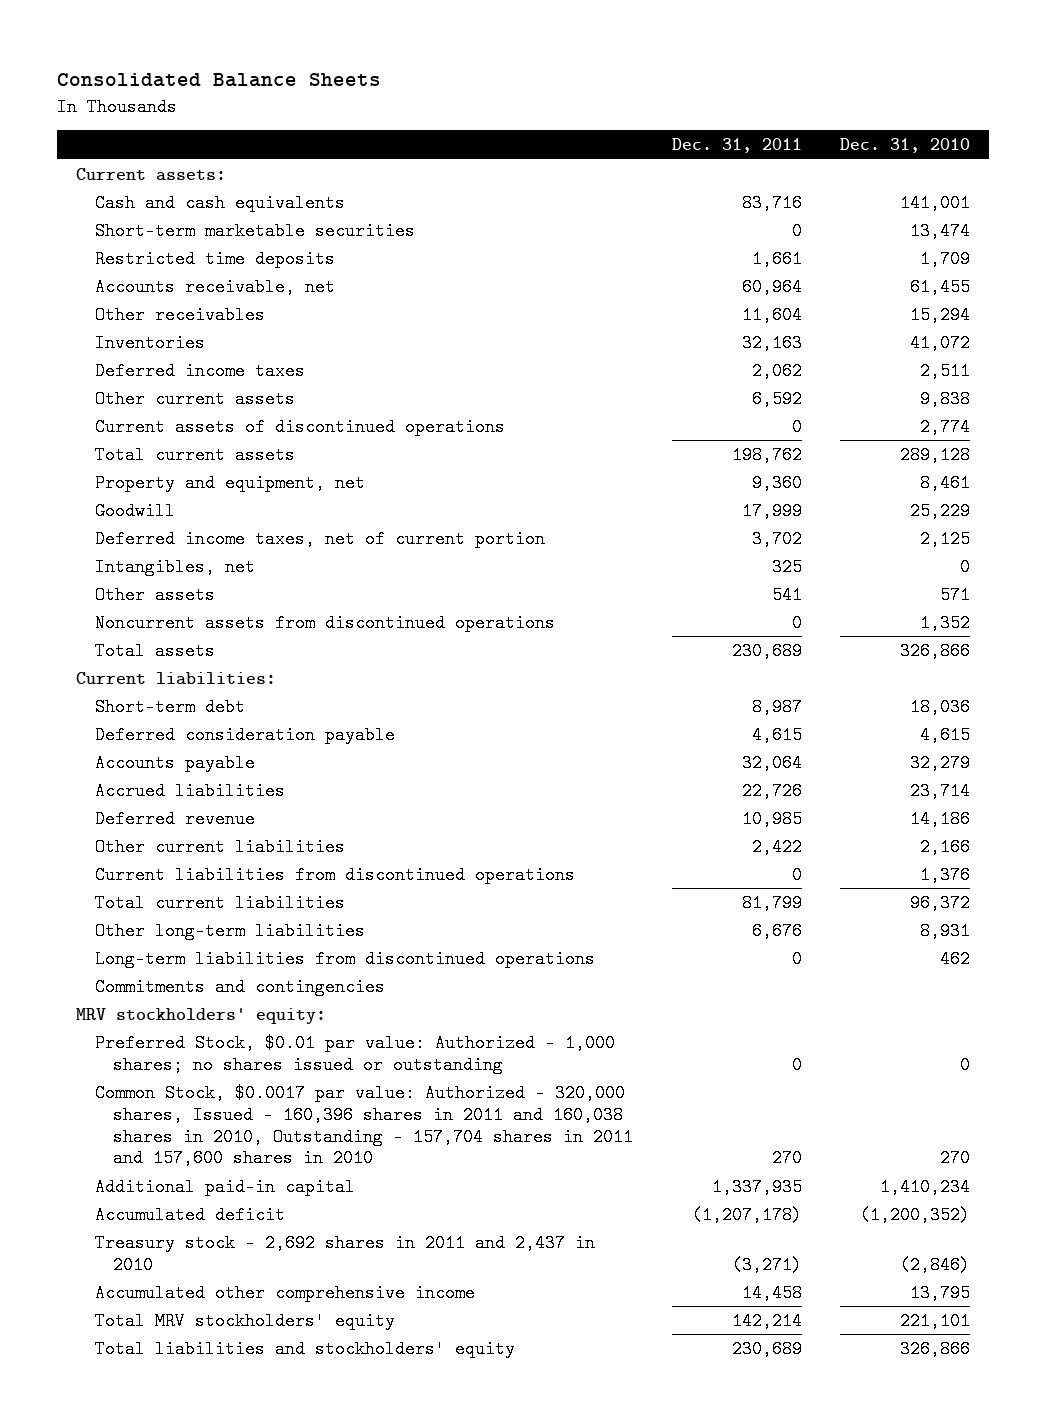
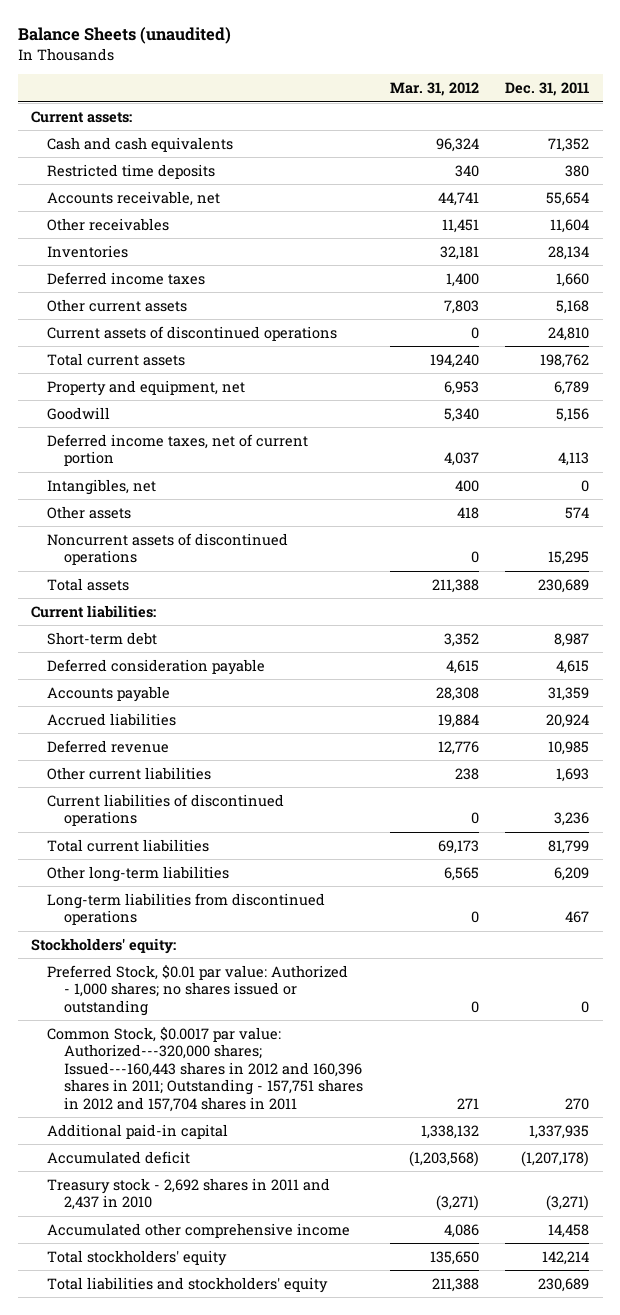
[56,73,381,88] Consolidated Balance Sheets -> [17,27,231,45] Balance Sheets (unaudited)
[839,138,970,154] Dec. 31, 2010 -> none
none -> [389,82,479,97] Mar. 31, 2012
[94,221,415,240] Short-term marketable securities -> none
[741,193,802,212] 83,716 -> [548,137,590,152] 71,352
[751,249,802,268] 1,661 -> [565,164,590,177] 380
[741,277,802,296] 60,964 -> [546,191,590,206] 55,654
[741,333,802,352] 32,163 -> [548,245,590,260] 28,134
[751,361,802,380] 2,062 -> [556,272,590,287] 1,660
[751,389,802,408] 6,592 -> [556,299,590,314] 5,168
[791,417,802,436] 0 -> [548,326,590,341] 24,810
[751,473,802,492] 9,360 -> [554,380,590,395] 6,789
[741,501,802,520] 17,999 -> [556,407,590,422] 5,156
[751,529,802,548] 3,702 -> [558,452,590,467] 4,113
[771,557,802,576] 325 -> [581,479,590,492] 0
[771,585,802,604] 541 -> [565,506,590,519] 574
[94,613,555,632] Noncurrent assets from discontinued operations -> [47,532,289,566] Noncurrent assets of discontinued operations
[791,613,802,632] 0 -> [548,551,590,566] 15,295
[741,753,802,772] 32,064 -> [548,686,590,701] 31,359
[741,781,802,800] 22,726 -> [546,713,590,728] 20,924
[751,837,802,856] 2,422 -> [556,767,590,782] 1,693
[94,865,575,884] Current liabilities from discontinued operations -> [47,793,285,827] Current liabilities of discontinued operations
[791,865,802,884] 0 -> [554,812,590,827] 3,236
[94,977,385,996] Commitments and contingencies -> none
[751,921,802,940] 6,676 -> [554,866,590,881] 6,209
[791,949,802,968] 0 -> [565,911,590,924] 467
[75,1007,326,1024] MRV stockholders' equity: -> [31,937,177,954] Stockholders' equity:
[94,1083,634,1168] Common Stock, $0.0017 par value: Authorized - 320,000 shares, Issued - 160,396 shares in 2011 and 160,038 shares in 2010, Outstanding - 157,704 shares in 2011 and 157,600 shares in 2010 -> [47,1026,363,1112] Common Stock, $0.0017 par value: Authorized---320,000 shares; Issued---160,443 shares in 2012 and 160,396 shares in 2011; Outstanding - 157,751 shares in 2012 and 157,704 shares in 2011
[94,1311,395,1330] Total MRV stockholders' equity -> [47,1249,228,1266] Total stockholders' equity

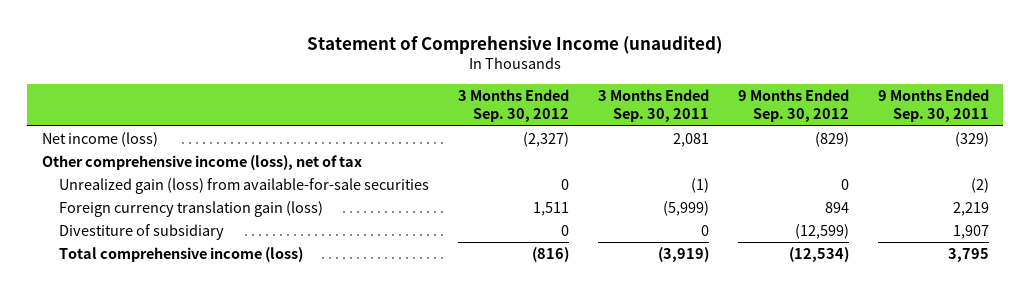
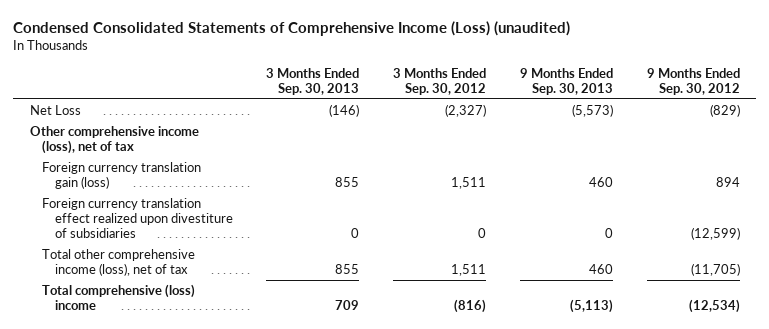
[307,35,723,54] Statement of Comprehensive Income (unaudited) -> [12,20,570,36] Condensed Consolidated Statements of Comprehensive Income (Loss) (unaudited)
[598,89,710,123] 3 Months Ended Sep. 30, 2011 -> none
[877,89,989,123] 9 Months Ended Sep. 30, 2011 -> none
none -> [266,67,360,95] 3 Months Ended Sep. 30, 2013
none -> [519,67,613,95] 9 Months Ended Sep. 30, 2013
[41,132,158,148] Net income (loss) -> [29,105,81,116] Net Loss
[59,178,430,195] Unrealized gain (loss) from available-for-sale securities -> none
[59,224,225,241] Divestiture of subsidiary -> [42,198,233,239] Foreign currency translation effect realized upon divestiture of subsidiaries
none -> [42,249,196,277] Total other comprehensive income (loss), net of tax
[59,247,304,263] Total comprehensive income (loss) -> [42,284,196,311] Total comprehensive (loss) income

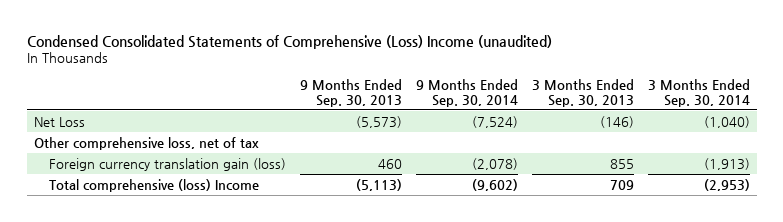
[12,20,570,36] Condensed Consolidated Statements of Comprehensive Income (Loss) (unaudited) -> [26,34,552,49] Condensed Consolidated Statements of Comprehensive (Loss) Income (unaudited)
[393,67,487,95] 3 Months Ended Sep. 30, 2012 -> none
[646,67,740,95] 9 Months Ended Sep. 30, 2012 -> none
none -> [415,79,518,107] 9 Months Ended Sep. 30, 2014
none -> [647,79,750,107] 3 Months Ended Sep. 30, 2014
[29,126,199,155] Other comprehensive income (loss), net of tax -> [33,136,259,150] Other comprehensive loss, net of tax
[42,198,233,239] Foreign currency translation effect realized upon divestiture of subsidiaries -> none
[42,249,196,277] Total other comprehensive income (loss), net of tax -> none
[42,284,196,311] Total comprehensive (loss) income -> [49,178,260,192] Total comprehensive (loss) Income

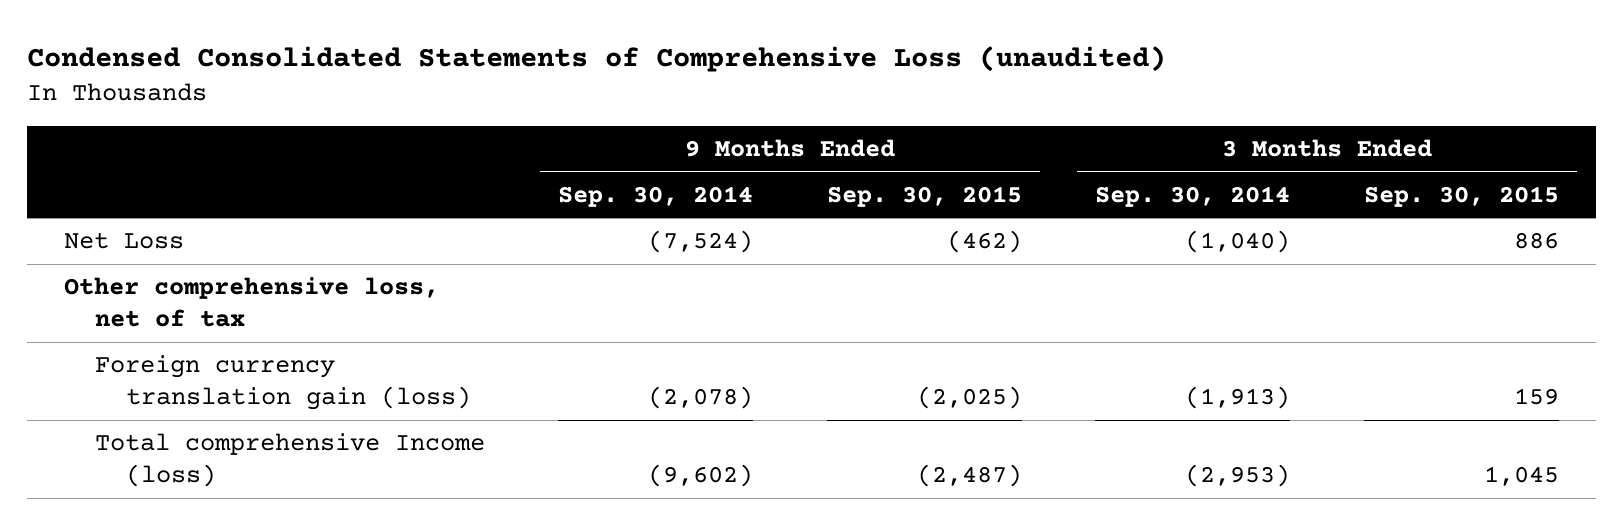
[26,34,552,49] Condensed Consolidated Statements of Comprehensive (Loss) Income (unaudited) -> [27,46,1167,73] Condensed Consolidated Statements of Comprehensive Loss (unaudited)
[300,79,403,107] 9 Months Ended Sep. 30, 2013 -> none
[531,79,634,107] 3 Months Ended Sep. 30, 2013 -> none
none -> [826,185,1022,207] Sep. 30, 2015
none -> [1363,185,1559,207] Sep. 30, 2015
[49,178,260,192] Total comprehensive (loss) Income -> [94,433,485,487] Total comprehensive Income (loss)

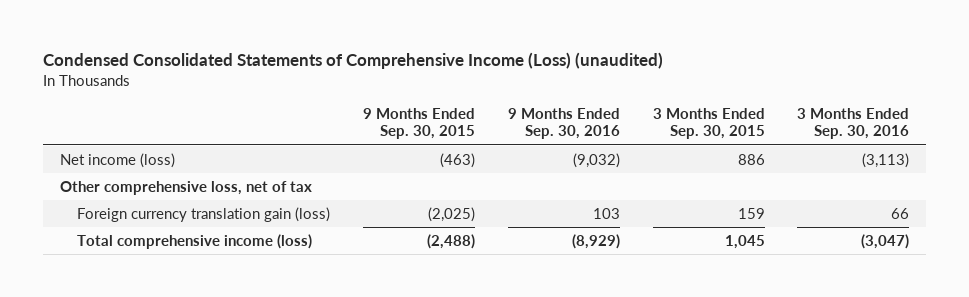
[27,46,1167,73] Condensed Consolidated Statements of Comprehensive Loss (unaudited) -> [43,52,664,70] Condensed Consolidated Statements of Comprehensive Income (Loss) (unaudited)
[558,185,754,207] Sep. 30, 2014 -> none
[1095,185,1291,207] Sep. 30, 2014 -> none
none -> [507,108,620,140] 9 Months Ended Sep. 30, 2016
none -> [797,108,910,140] 3 Months Ended Sep. 30, 2016
[63,232,184,250] Net Loss -> [59,152,175,168] Net income (loss)
[946,230,1022,254] (462) -> [439,152,475,168] (463)
[94,433,485,487] Total comprehensive Income (loss) -> [76,233,312,249] Total comprehensive income (loss)
[916,463,1022,487] (2,487) -> [426,233,475,249] (2,488)

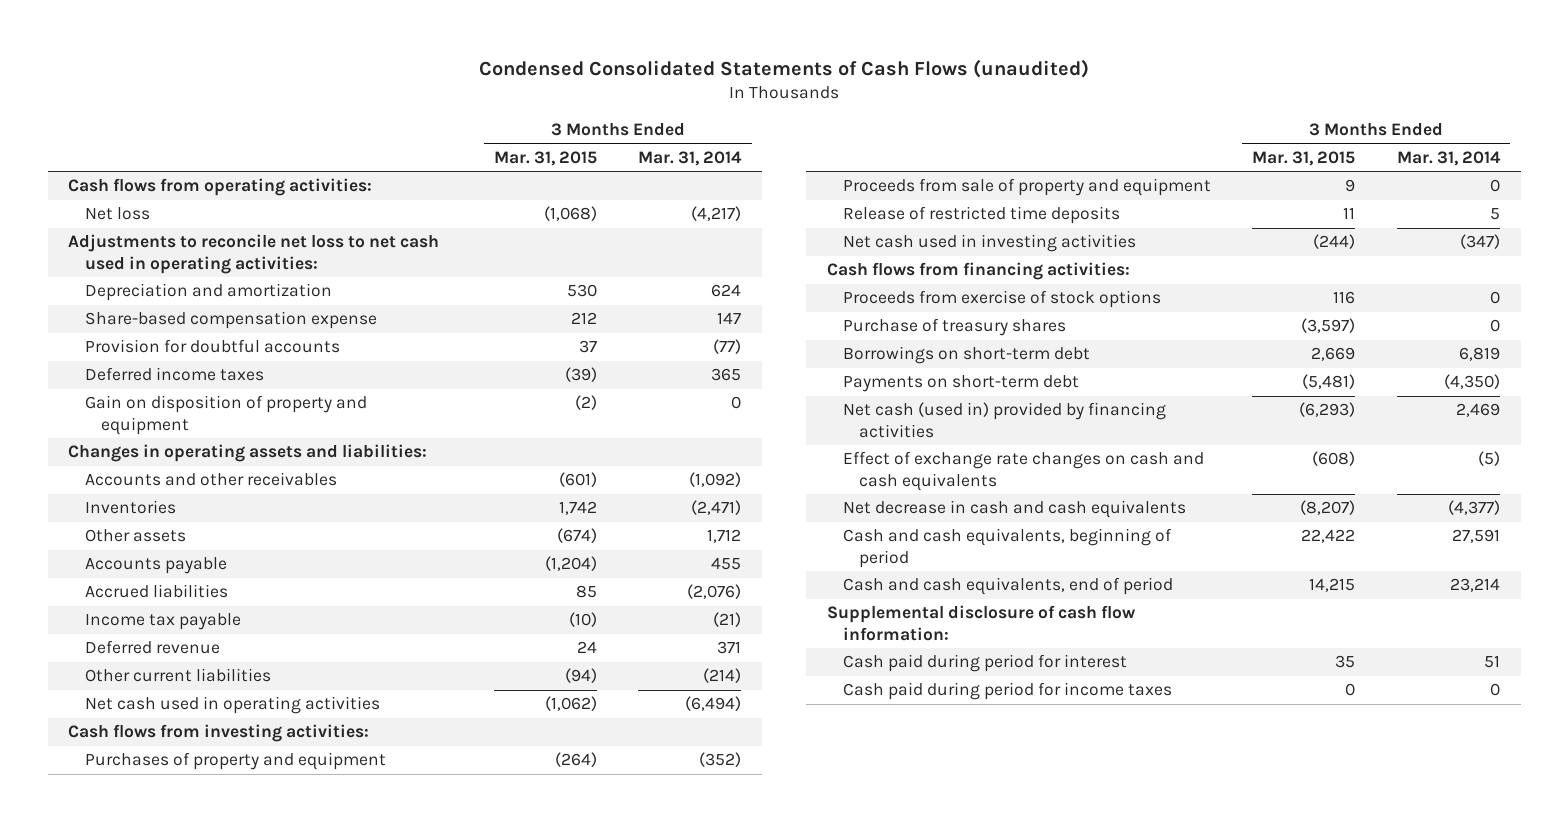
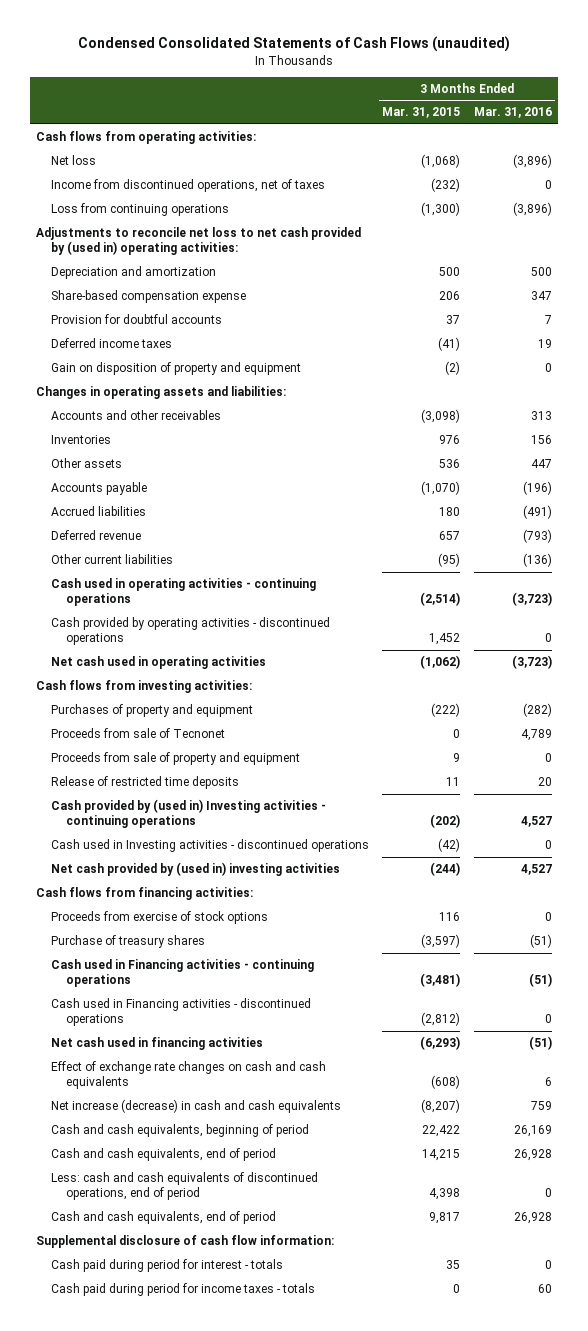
[638,150,743,166] Mar. 31, 2014 -> none
none -> [473,107,552,119] Mar. 31, 2016
none -> [51,179,326,193] Income from discontinued operations, net of taxes
none -> [51,203,230,217] Loss from continuing operations
[68,234,440,274] Adjustments to reconcile net loss to net cash used in operating activities: -> [36,227,362,256] Adjustments to reconcile net loss to net cash provided by (used in) operating activities:
[567,284,598,298] 530 -> [439,267,461,277] 500
[571,312,598,325] 212 -> [439,291,461,301] 206
[565,367,598,383] (39) -> [438,337,461,352] (41)
[84,613,241,631] Income tax payable -> none
[559,472,598,488] (601) -> [421,409,461,424] (3,098)
[559,501,598,516] 1,742 -> [439,435,461,445] 976
[557,528,598,544] (674) -> [439,459,461,469] 536
[545,556,598,572] (1,204) -> [421,481,461,496] (1,070)
[576,585,598,599] 85 -> [439,507,461,517] 180
[577,641,598,654] 24 -> [439,531,461,541] 657
[565,668,598,684] (94) -> [438,553,461,568] (95)
none -> [51,578,317,607] Cash used in operating activities - continuing operations
none -> [51,617,331,646] Cash provided by operating activities - discontinued operations
[555,752,598,768] (264) -> [431,703,461,718] (222)
none -> [51,728,226,739] Proceeds from sale of Tecnonet
none -> [51,799,327,829] Cash provided by (used in) Investing activities - continuing operations
none -> [51,839,370,853] Cash used in Investing activities - discontinued operations
[842,234,1136,253] Net cash used in investing activities -> [51,862,341,877] Net cash provided by (used in) investing activities
[842,346,1090,365] Borrowings on short-term debt -> none
[842,375,1079,393] Payments on short-term debt -> none
none -> [51,959,315,988] Cash used in Financing activities - continuing operations
none -> [51,998,312,1027] Cash used in Financing activities - discontinued operations
[842,402,1166,438] Net cash (used in) provided by financing activities -> [51,1037,264,1051] Net cash used in financing activities
[842,500,1186,519] Net decrease in cash and cash equivalents -> [51,1099,342,1114] Net increase (decrease) in cash and cash equivalents
none -> [51,1172,319,1201] Less: cash and cash equivalents of discontinued operations, end of period
none -> [51,1211,277,1225] Cash and cash equivalents, end of period
[842,654,1127,673] Cash paid during period for interest -> [51,1259,284,1273] Cash paid during period for interest - totals
[842,682,1172,701] Cash paid during period for income taxes -> [51,1283,316,1297] Cash paid during period for income taxes - totals

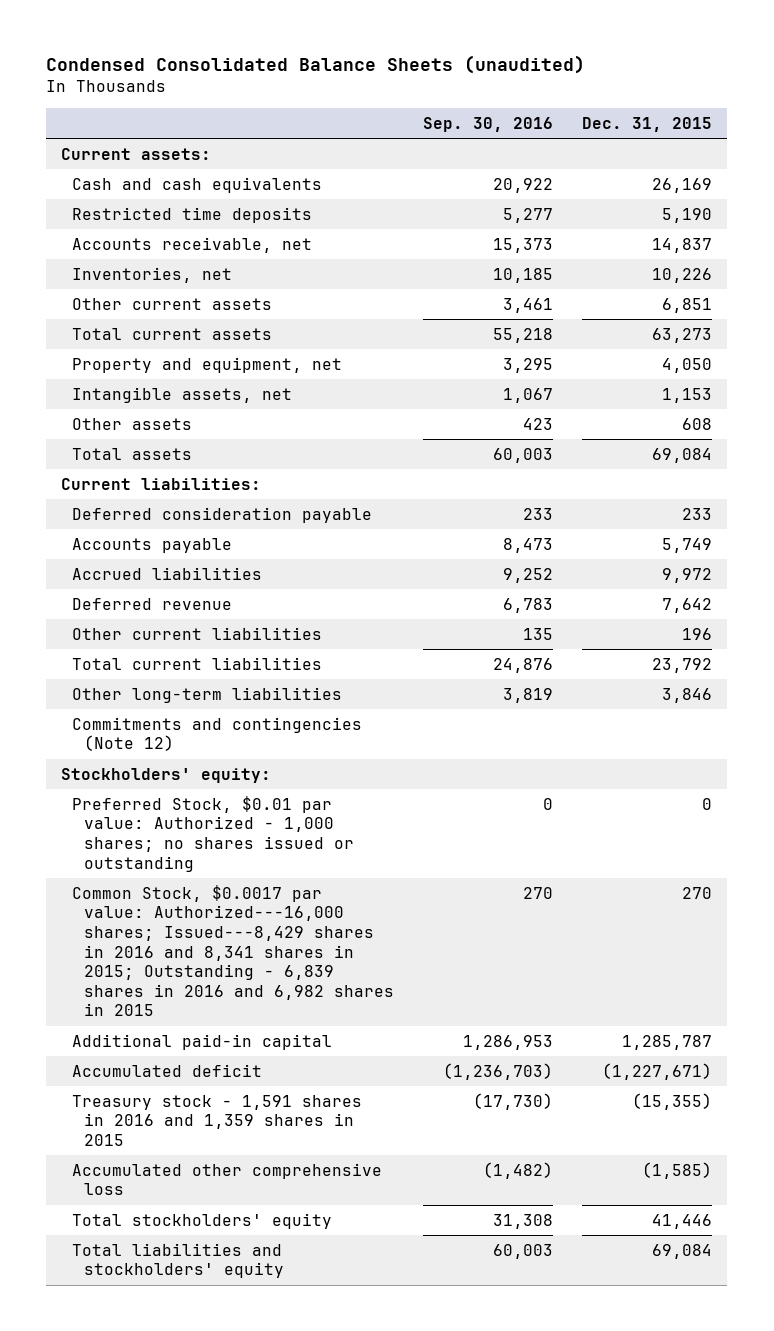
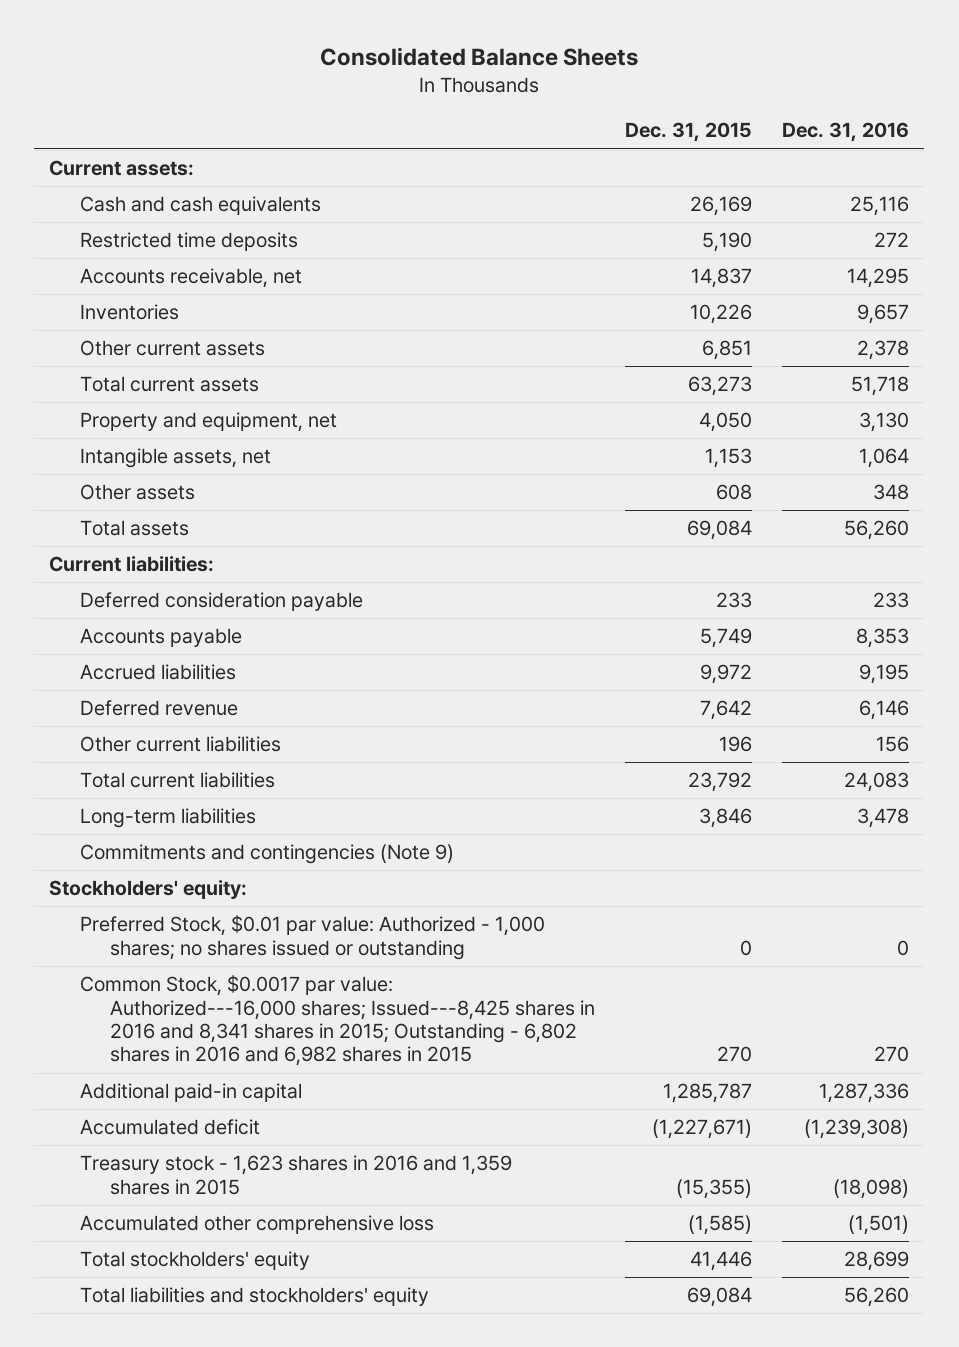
[46,54,586,74] Condensed Consolidated Balance Sheets (unaudited) -> [320,47,639,67] Consolidated Balance Sheets
[422,116,553,132] Sep. 30, 2016 -> none
none -> [782,122,910,143] Dec. 31, 2016
[72,266,233,283] Inventories, net -> [79,304,179,321] Inventories
[72,686,343,703] Other long-term liabilities -> [79,808,256,829] Long-term liabilities
[72,716,363,752] Commitments and contingencies (Note 12) -> [79,844,454,865] Commitments and contingencies (Note 9)
[72,884,394,1017] Common Stock, $0.0017 par value: Authorized---16,000 shares; Issued---8,429 shares in 2016 and 8,341 shares in 2015; Outstanding - 6,839 shares in 2016 and 6,982 shares in 2015 -> [79,975,595,1067] Common Stock, $0.0017 par value: Authorized---16,000 shares; Issued---8,425 shares in 2016 and 8,341 shares in 2015; Outstanding - 6,802 shares in 2016 and 6,982 shares in 2015
[72,1094,363,1147] Treasury stock - 1,591 shares in 2016 and 1,359 shares in 2015 -> [79,1155,512,1195] Treasury stock - 1,623 shares in 2016 and 1,359 shares in 2015

